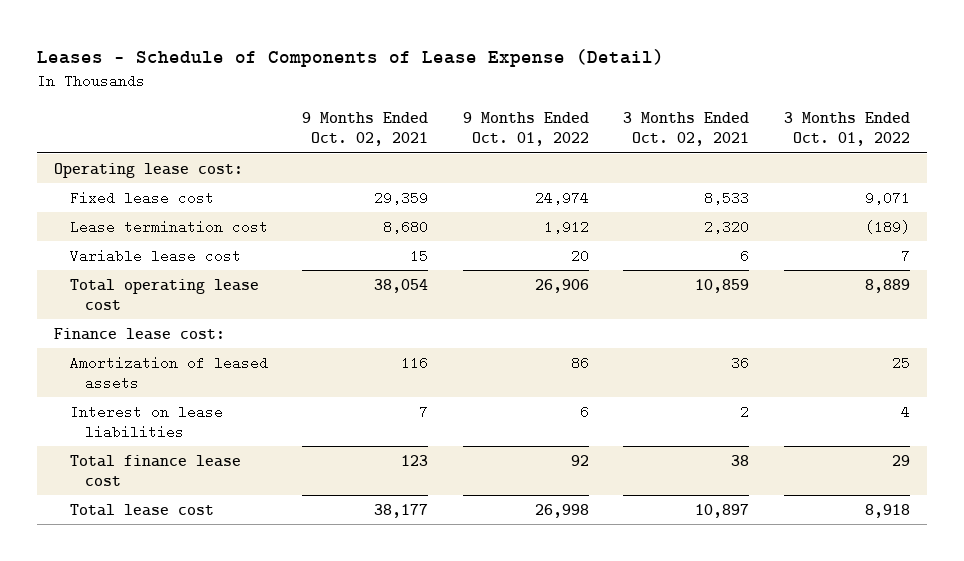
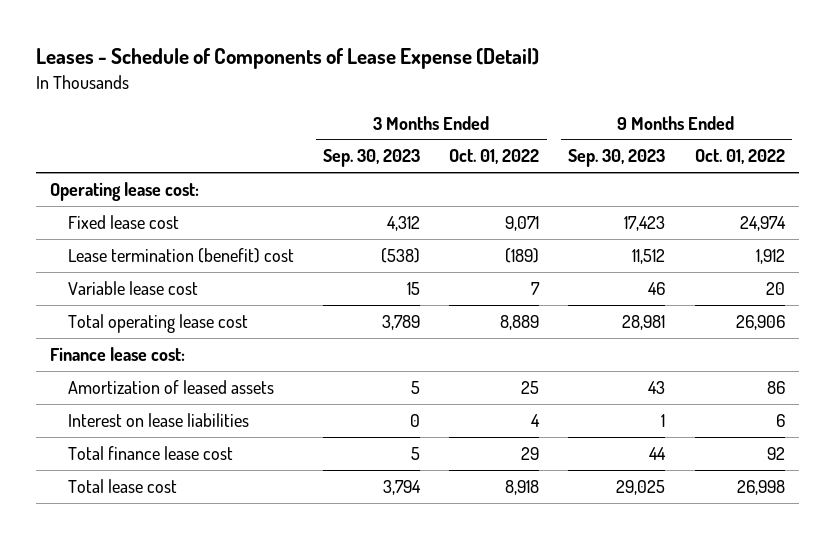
[302,112,429,147] 9 Months Ended Oct. 02, 2021 -> none
[623,112,750,147] 3 Months Ended Oct. 02, 2021 -> none
none -> [323,149,421,168] Sep. 30, 2023
none -> [568,149,666,168] Sep. 30, 2023
[69,219,268,234] Lease termination cost -> [68,247,295,263] Lease termination (benefit) cost

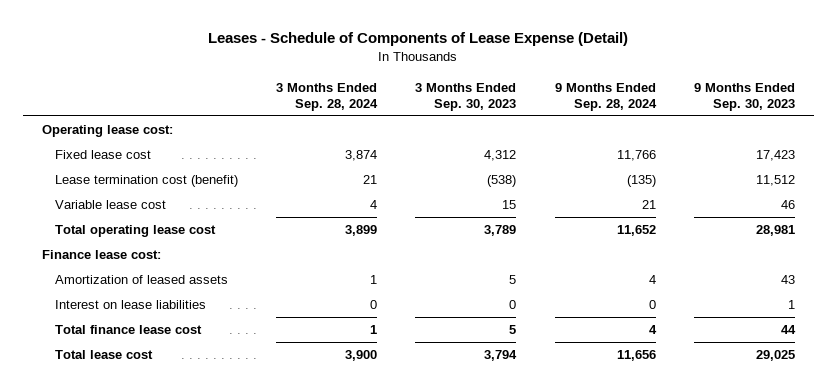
[449,149,540,165] Oct. 01, 2022 -> none
[694,149,785,165] Oct. 01, 2022 -> none
none -> [276,82,379,111] 3 Months Ended Sep. 28, 2024
none -> [554,82,657,111] 9 Months Ended Sep. 28, 2024
[68,247,295,263] Lease termination (benefit) cost -> [55,175,239,188] Lease termination cost (benefit)

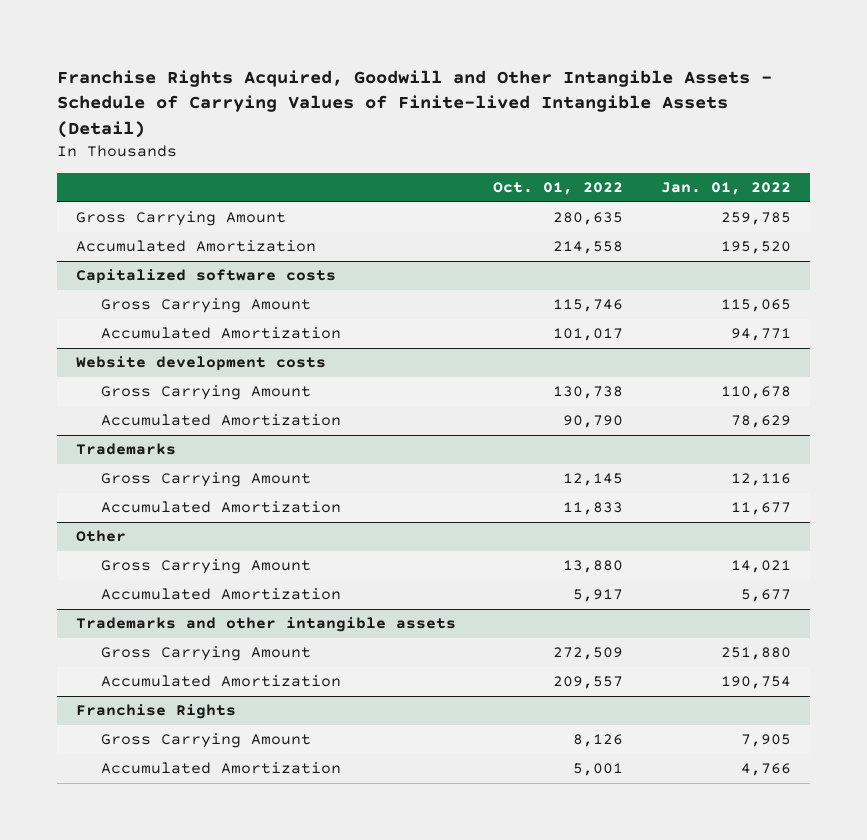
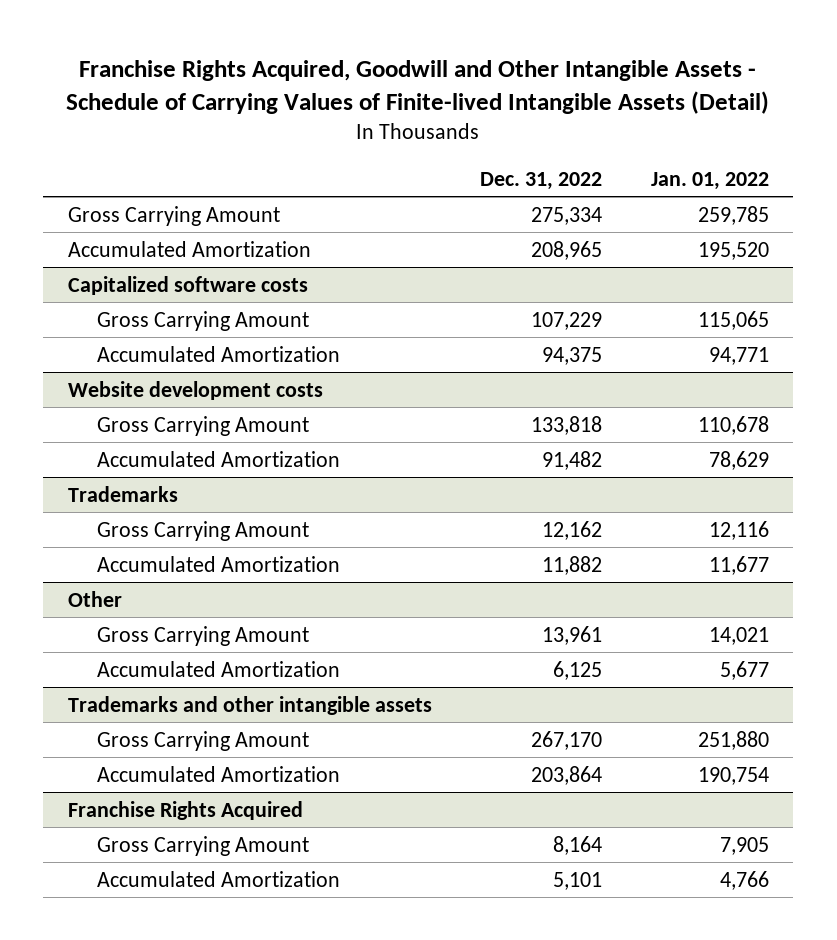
[493,182,624,196] Oct. 01, 2022 -> none
none -> [480,171,603,190] Dec. 31, 2022
[75,704,236,720] Franchise Rights -> [67,800,303,820] Franchise Rights Acquired

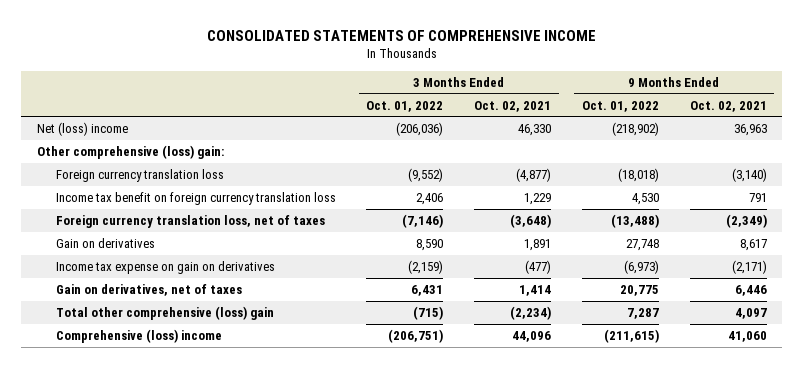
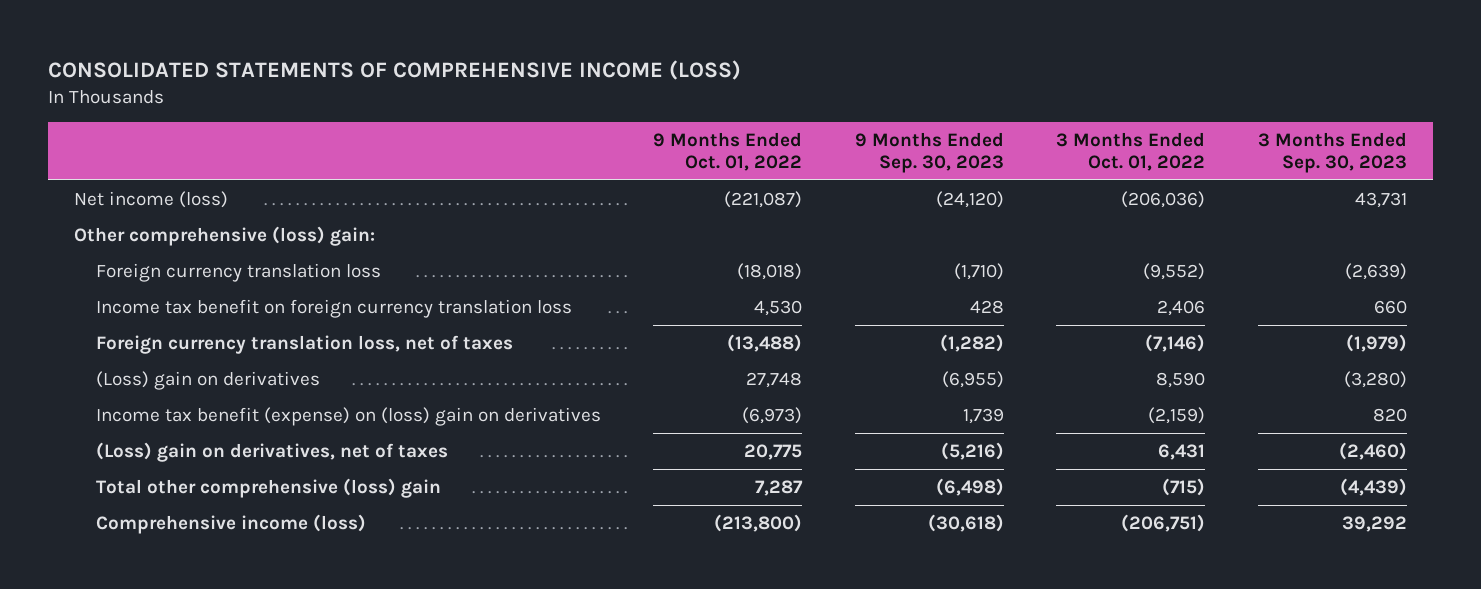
[206,30,596,42] CONSOLIDATED STATEMENTS OF COMPREHENSIVE INCOME -> [47,60,741,81] CONSOLIDATED STATEMENTS OF COMPREHENSIVE INCOME (LOSS)
[474,100,552,112] Oct. 02, 2021 -> none
[689,100,767,112] Oct. 02, 2021 -> none
none -> [854,131,1004,173] 9 Months Ended Sep. 30, 2023
none -> [1257,131,1407,173] 3 Months Ended Sep. 30, 2023
[36,121,128,136] Net (loss) income -> [73,191,228,209] Net income (loss)
[611,121,659,136] (218,902) -> [724,191,803,209] (221,087)
[55,237,155,248] Gain on derivatives -> [95,371,320,391] (Loss) gain on derivatives
[55,260,275,274] Income tax expense on gain on derivatives -> [95,407,601,427] Income tax benefit (expense) on (loss) gain on derivatives
[55,283,242,296] Gain on derivatives, net of taxes -> [95,442,448,463] (Loss) gain on derivatives, net of taxes
[55,328,222,343] Comprehensive (loss) income -> [95,514,366,535] Comprehensive income (loss)
[603,328,659,343] (211,615) -> [714,514,803,533] (213,800)

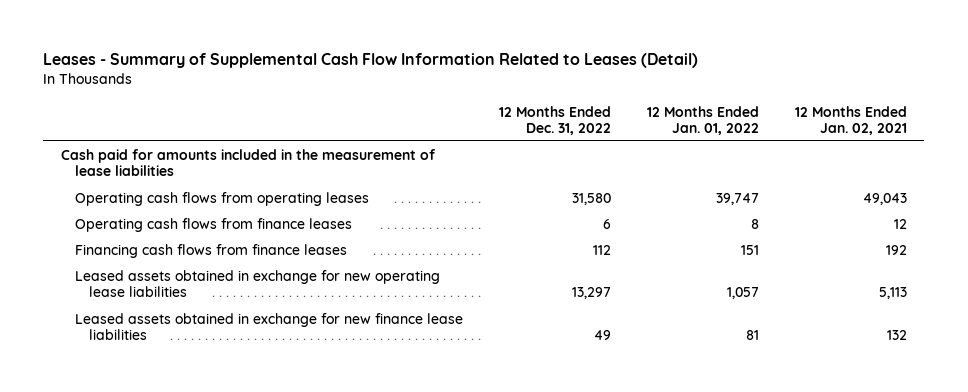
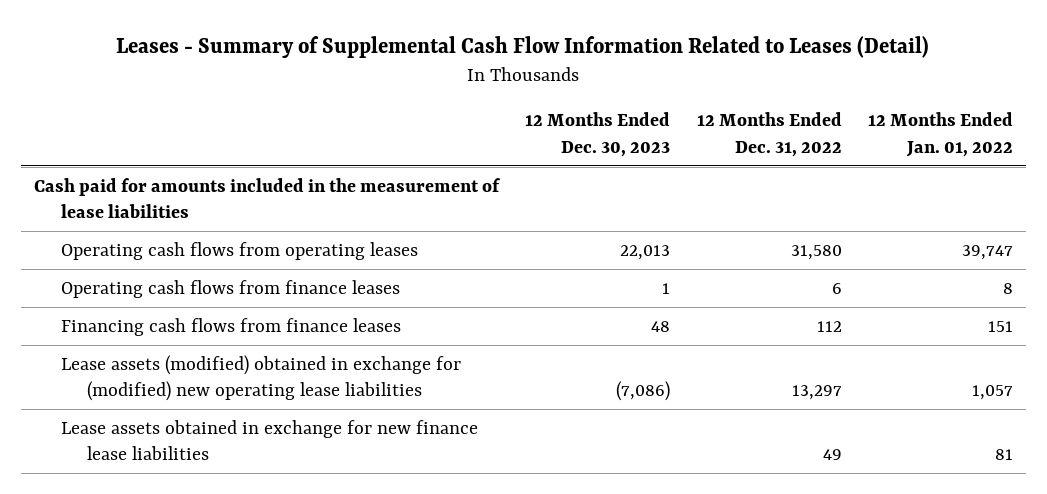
[794,105,907,135] 12 Months Ended Jan. 02, 2021 -> none
none -> [525,112,671,157] 12 Months Ended Dec. 30, 2023
[75,270,441,298] Leased assets obtained in exchange for new operating lease liabilities -> [60,354,461,401] Lease assets (modified) obtained in exchange for (modified) new operating lease liabilities
[75,313,464,341] Leased assets obtained in exchange for new finance lease liabilities -> [60,419,478,460] Lease assets obtained in exchange for new finance lease liabilities

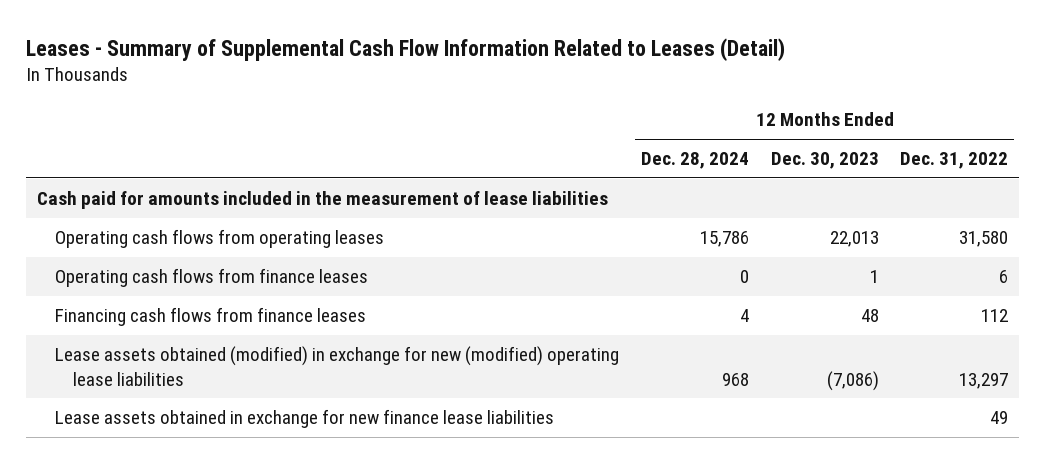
[867,112,1013,157] 12 Months Ended Jan. 01, 2022 -> none
none -> [640,152,749,170] Dec. 28, 2024
[60,354,461,401] Lease assets (modified) obtained in exchange for (modified) new operating lease liabilities -> [55,346,620,386] Lease assets obtained (modified) in exchange for new (modified) operating lease liabilities

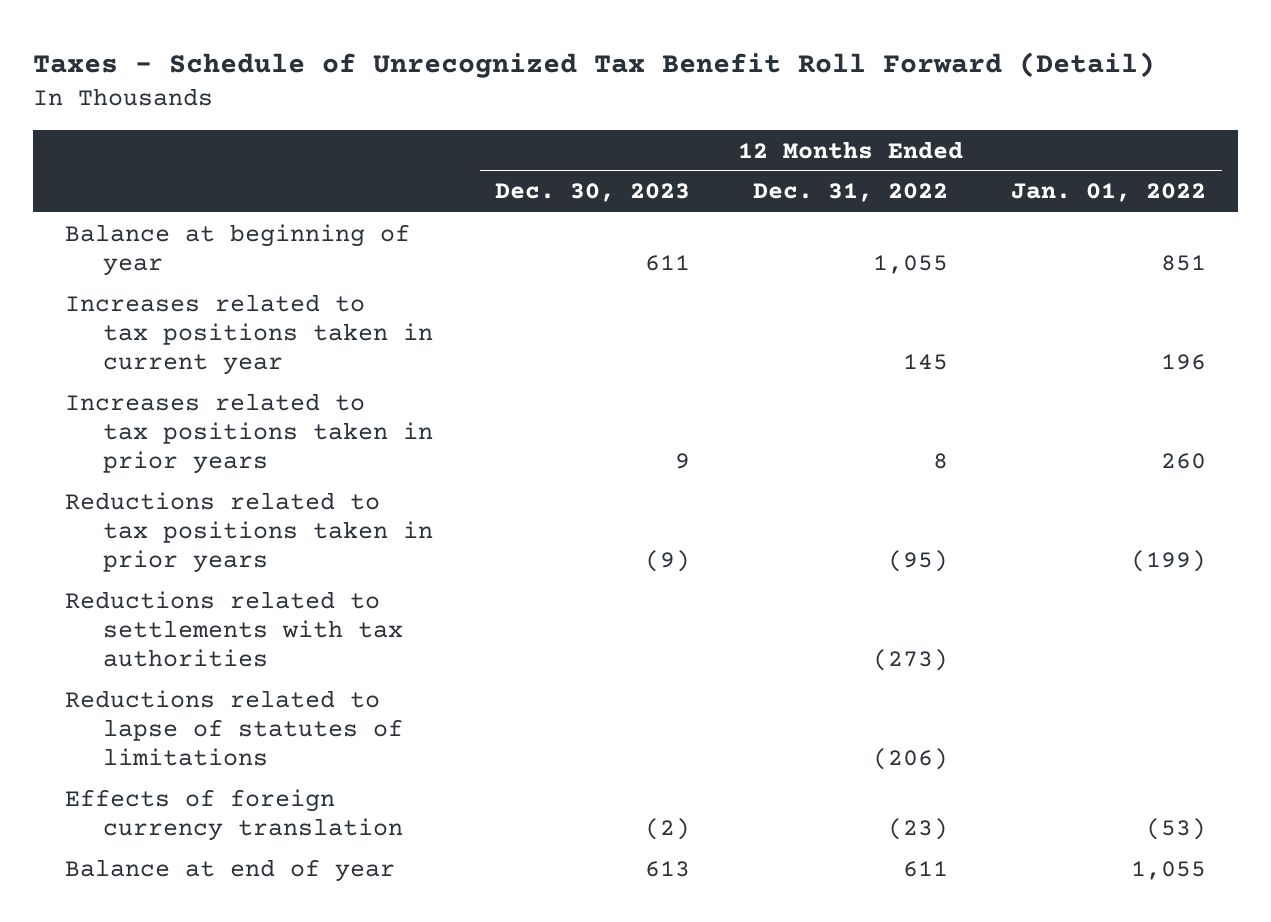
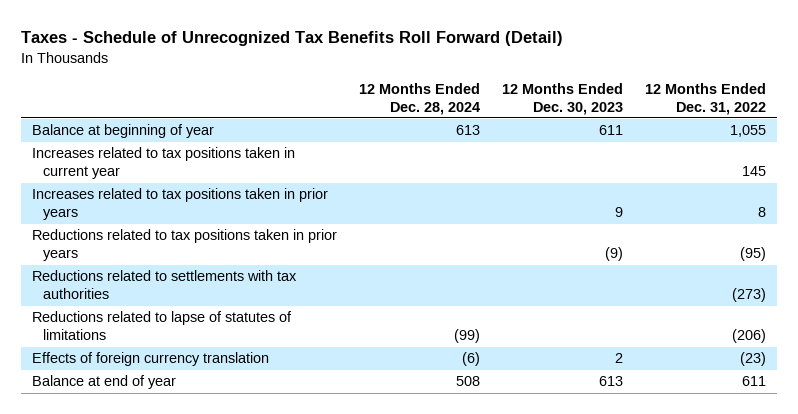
[33,51,1156,78] Taxes - Schedule of Unrecognized Tax Benefit Roll Forward (Detail) -> [20,31,563,47] Taxes - Schedule of Unrecognized Tax Benefits Roll Forward (Detail)
[1011,183,1207,203] Jan. 01, 2022 -> none
none -> [358,82,480,115] 12 Months Ended Dec. 28, 2024
[645,817,691,840] (2) -> [615,353,624,364] 2

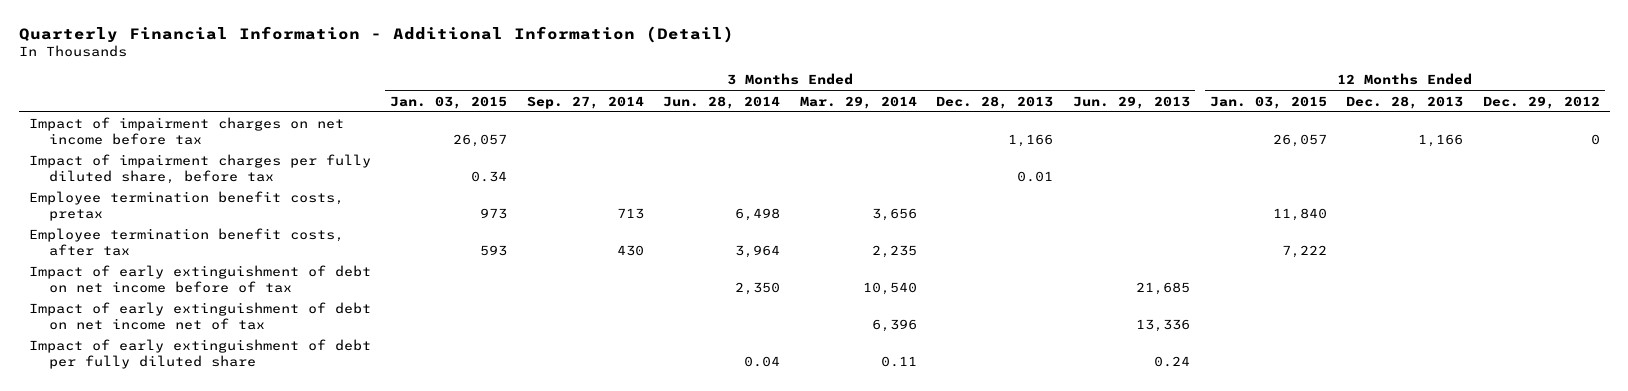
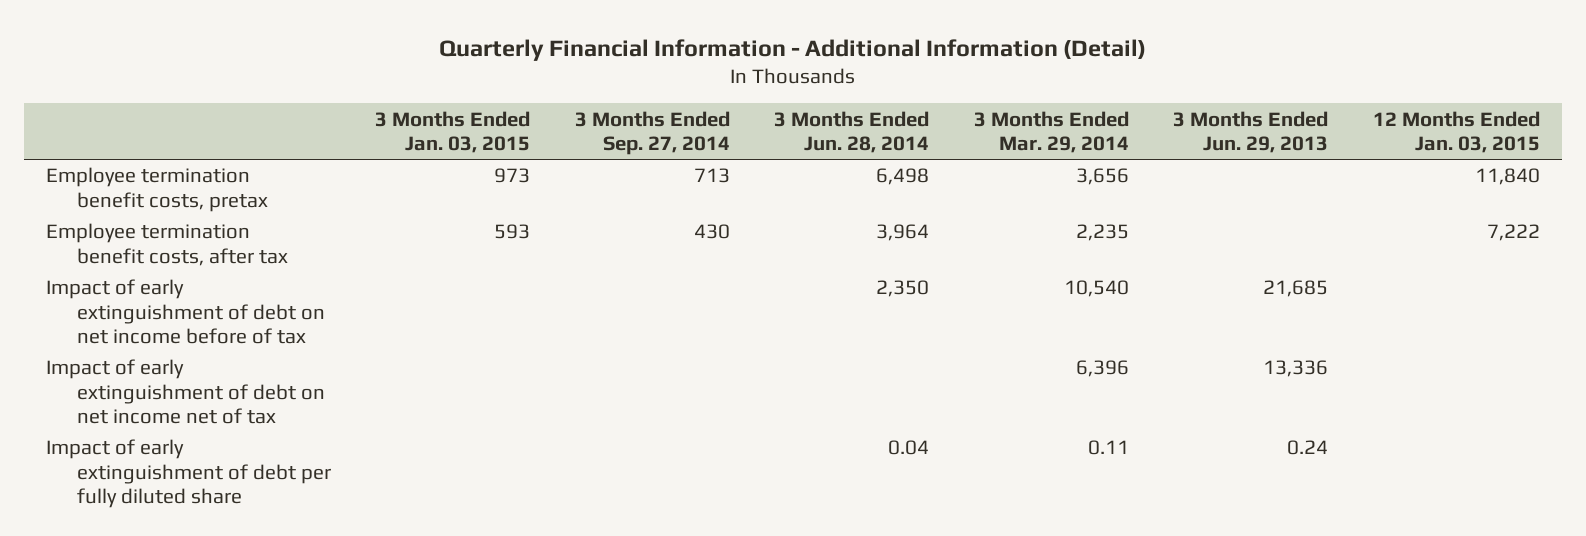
[936,95,1054,109] Dec. 28, 2013 -> none
[1346,95,1464,109] Dec. 28, 2013 -> none
[1482,95,1600,109] Dec. 29, 2012 -> none
[28,117,344,145] Impact of impairment charges on net income before tax -> none
[28,154,371,184] Impact of impairment charges per fully diluted share, before tax -> none

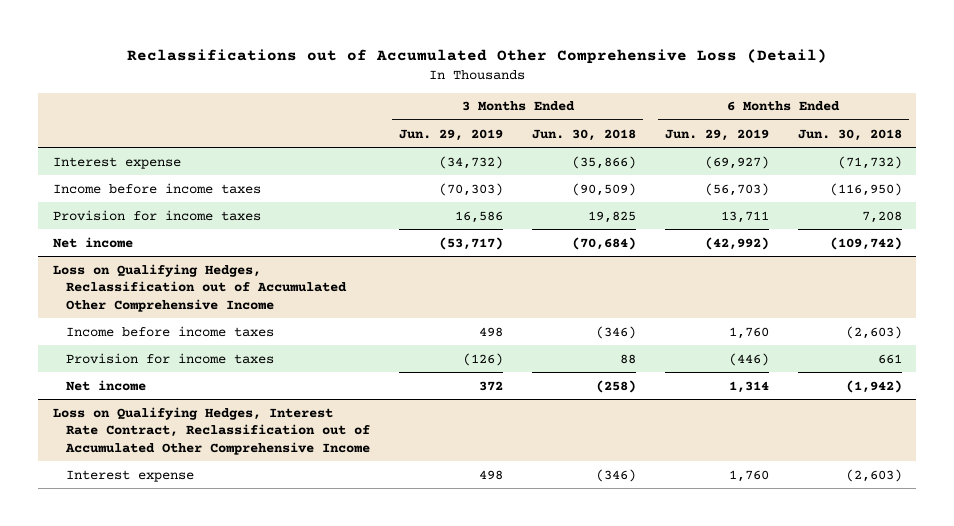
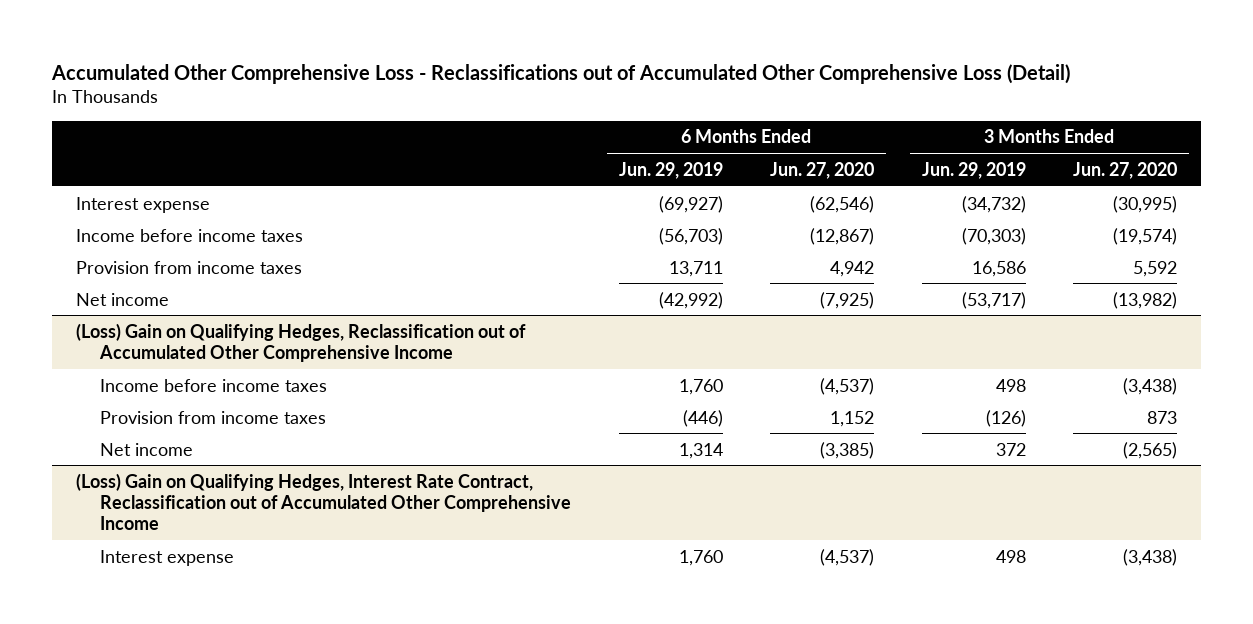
[127,48,828,64] Reclassifications out of Accumulated Other Comprehensive Loss (Detail) -> [51,63,1071,84] Accumulated Other Comprehensive Loss - Reclassifications out of Accumulated Other Comprehensive Loss (Detail)
[531,128,636,141] Jun. 30, 2018 -> none
[797,128,902,141] Jun. 30, 2018 -> none
none -> [770,161,875,179] Jun. 27, 2020
none -> [1073,161,1178,179] Jun. 27, 2020
[52,209,261,221] Provision for income taxes -> [76,260,303,274] Provision from income taxes
[52,263,348,312] Loss on Qualifying Hedges, Reclassification out of Accumulated Other Comprehensive Income -> [76,322,527,362] (Loss) Gain on Qualifying Hedges, Reclassification out of Accumulated Other Comprehensive Income
[66,352,275,364] Provision for income taxes -> [100,410,327,424] Provision from income taxes
[52,406,371,455] Loss on Qualifying Hedges, Interest Rate Contract, Reclassification out of Accumulated Other Comprehensive Income -> [76,472,572,531] (Loss) Gain on Qualifying Hedges, Interest Rate Contract, Reclassification out of Accumulated Other Comprehensive Income

